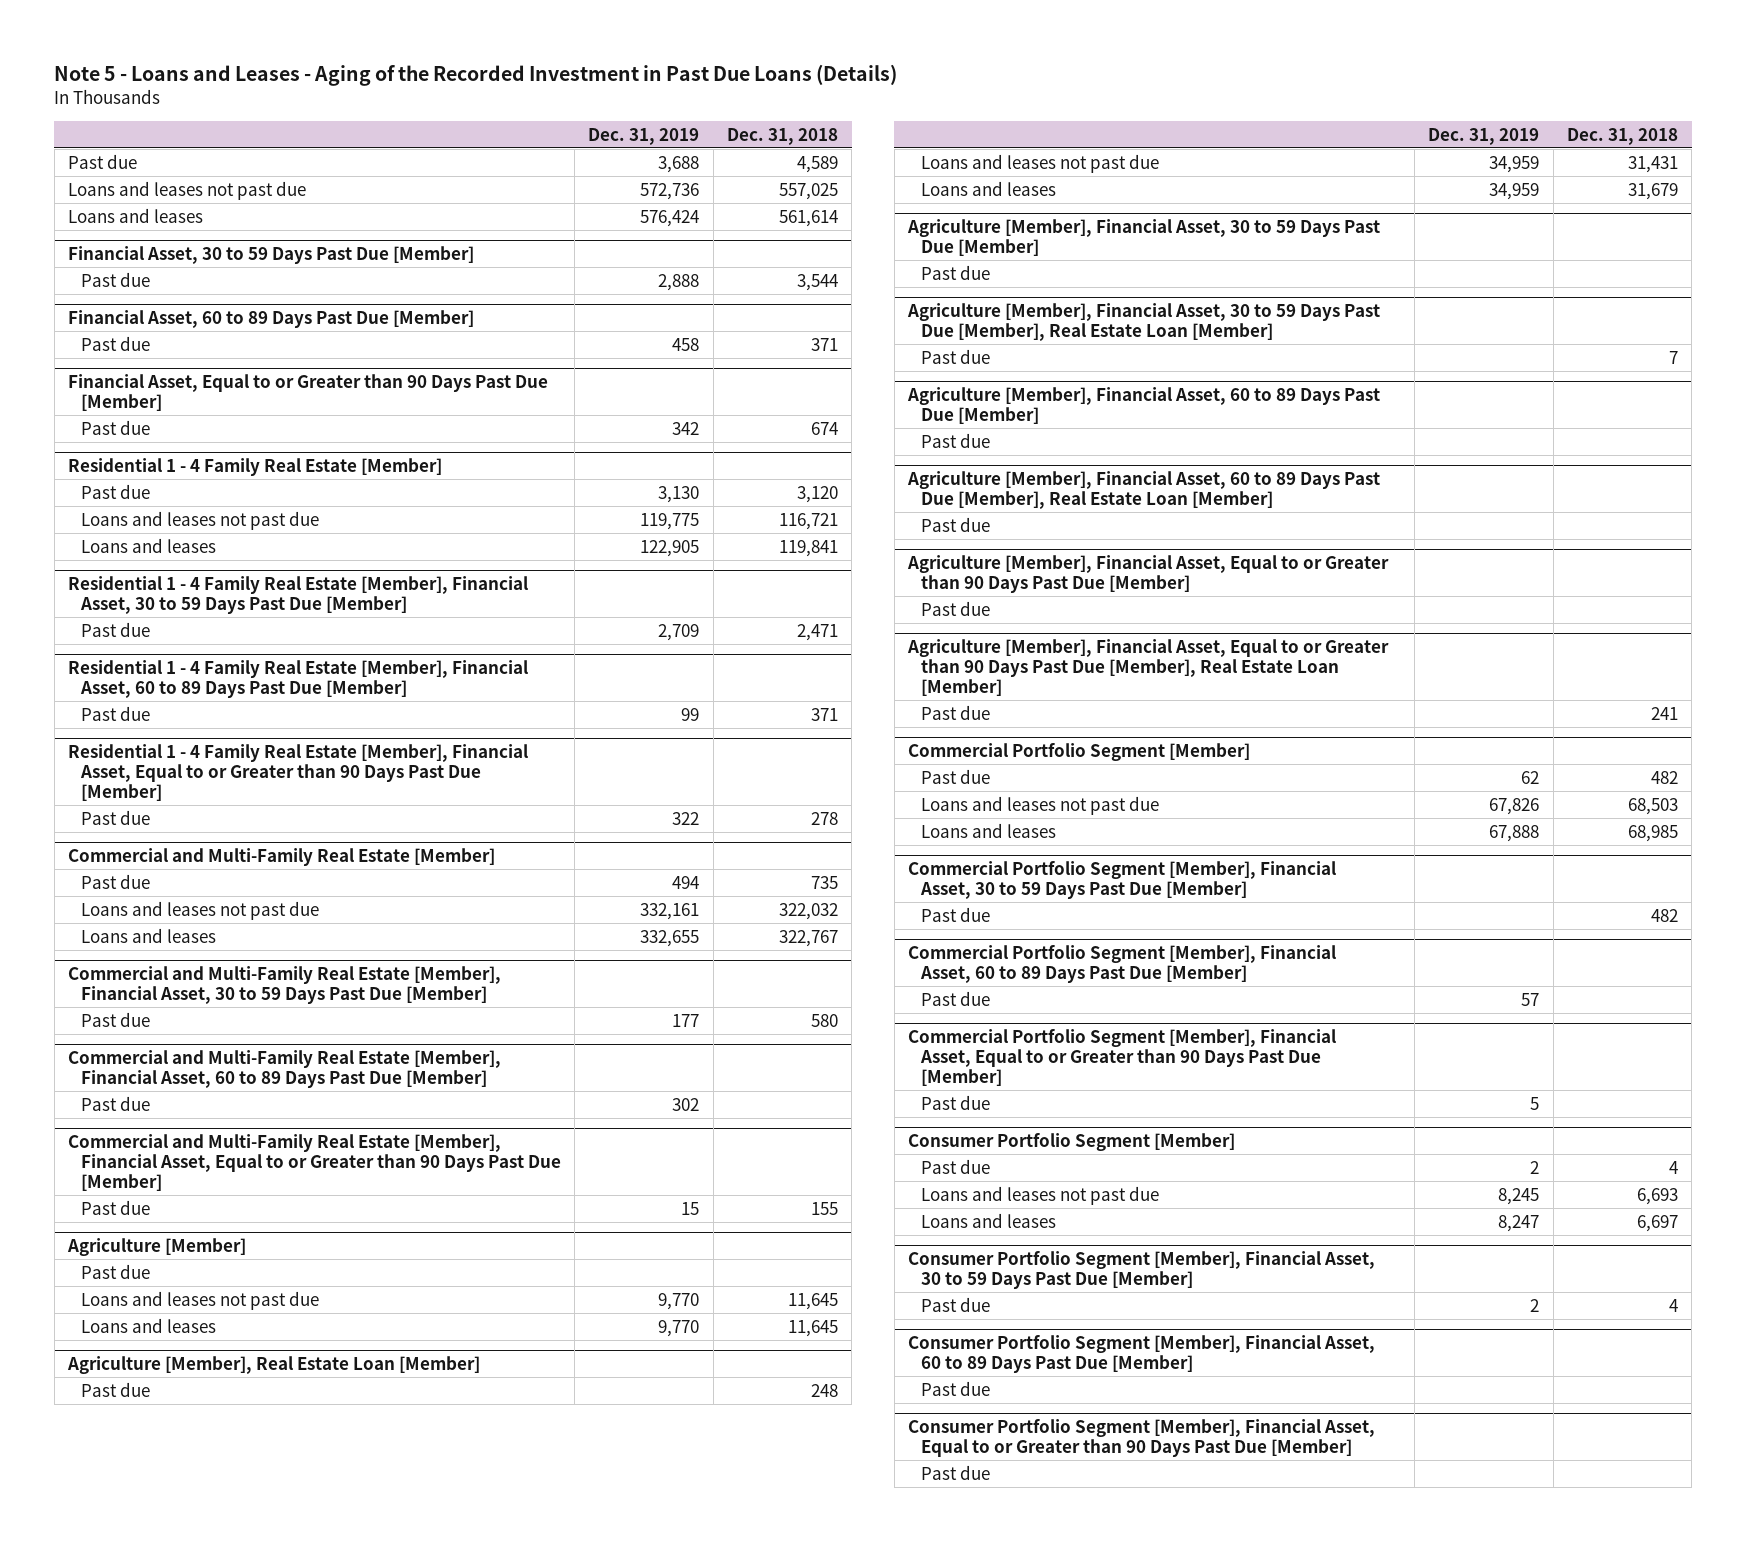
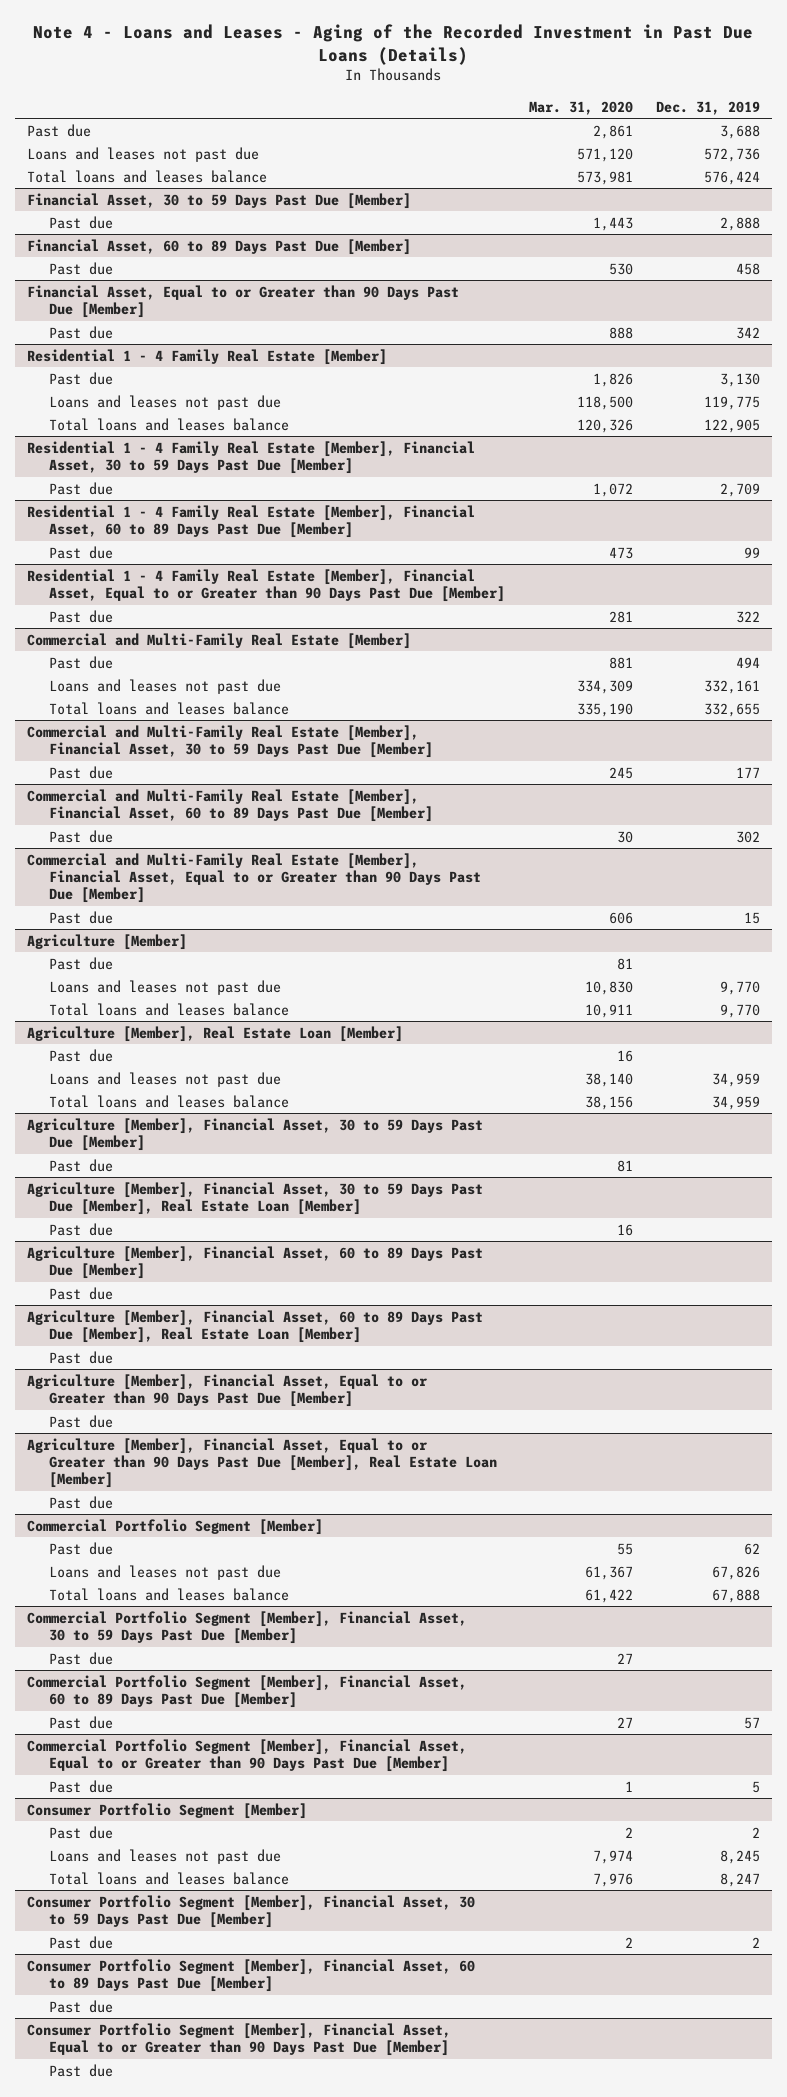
[54,63,898,86] Note 5 - Loans and Leases - Aging of the Recorded Investment in Past Due Loans (Details) -> [33,23,754,65] Note 4 - Loans and Leases - Aging of the Recorded Investment in Past Due Loans (Details)
[726,127,838,145] Dec. 31, 2018 -> none
none -> [528,100,633,115] Mar. 31, 2020
[67,207,203,223] Loans and leases -> [26,169,267,183] Total loans and leases balance
[80,537,216,553] Loans and leases -> [49,417,290,431] Total loans and leases balance
[80,927,216,943] Loans and leases -> [49,701,290,715] Total loans and leases balance
[80,1317,216,1333] Loans and leases -> [49,1002,290,1016] Total loans and leases balance
[920,180,1056,196] Loans and leases -> [49,1094,290,1108] Total loans and leases balance
[920,822,1056,838] Loans and leases -> [49,1587,290,1601] Total loans and leases balance
[920,1212,1056,1228] Loans and leases -> [49,1871,290,1885] Total loans and leases balance

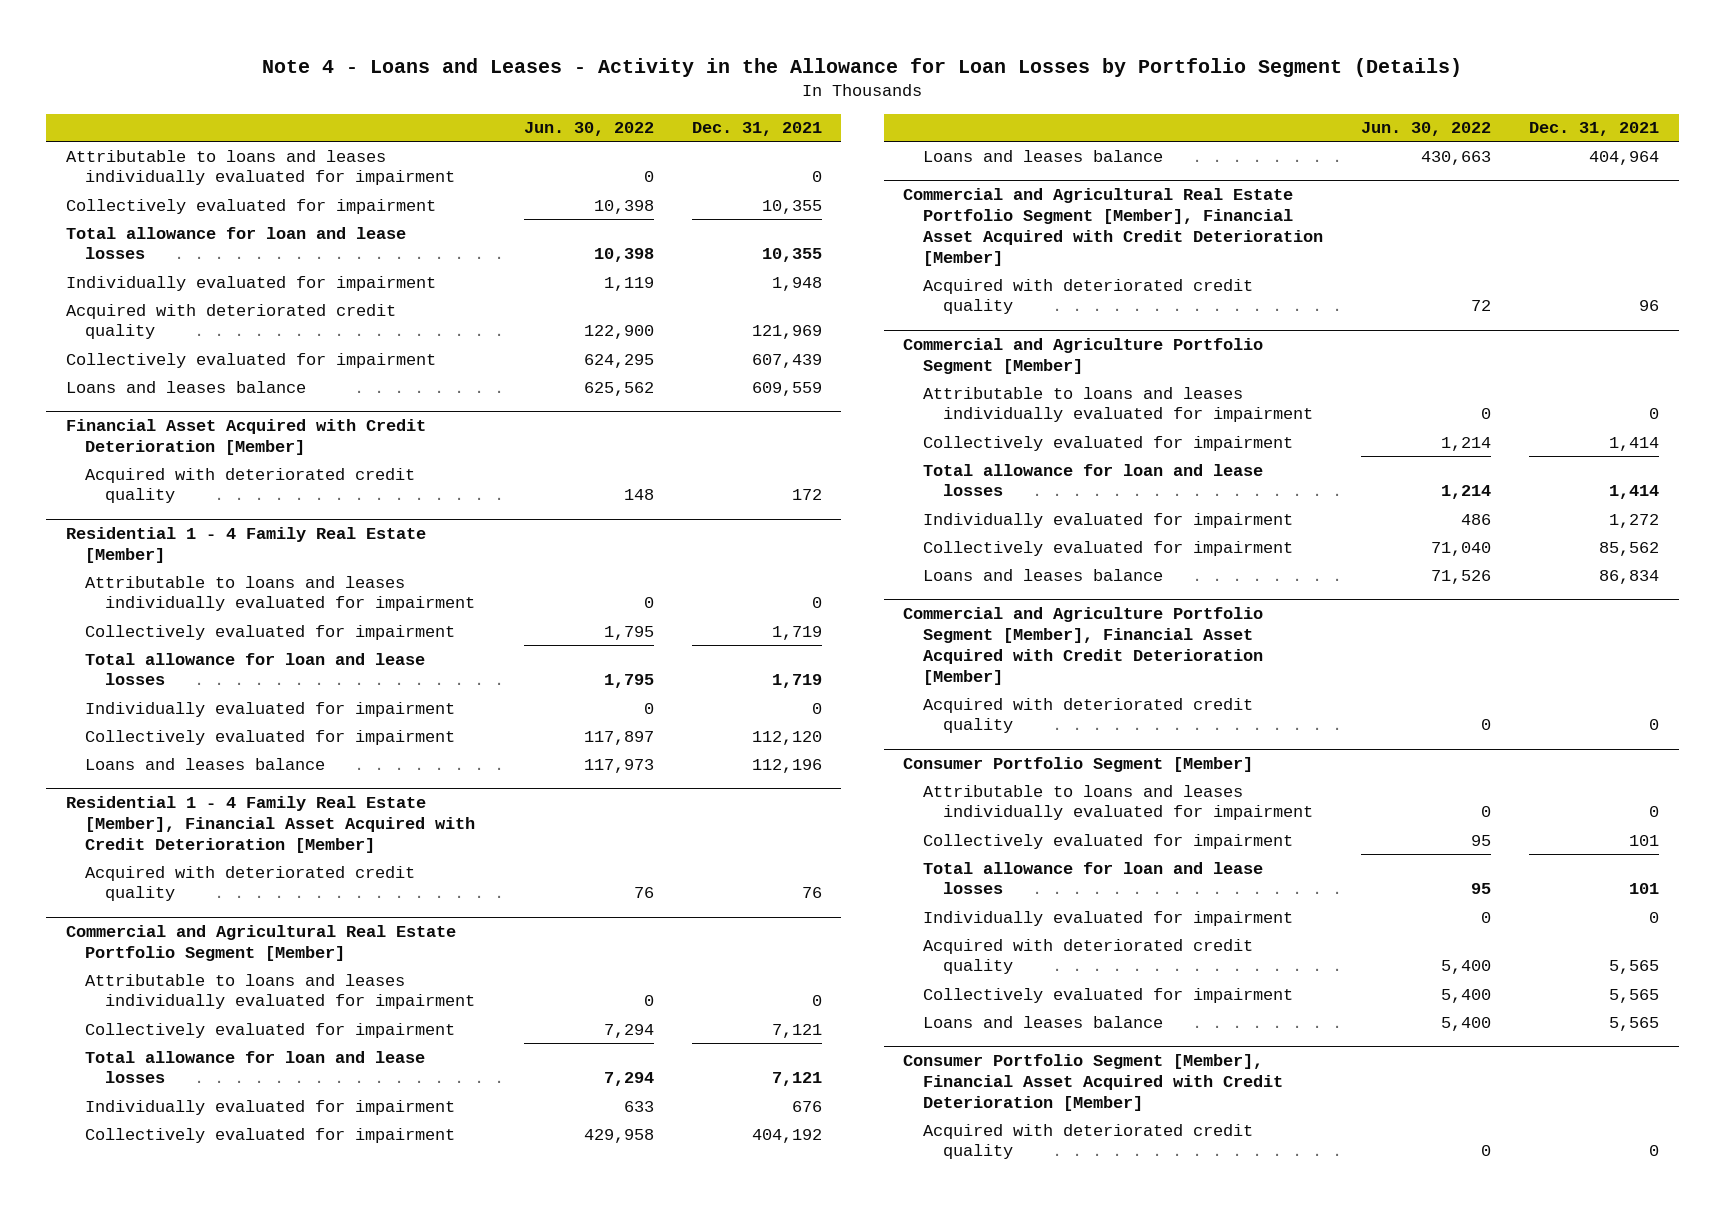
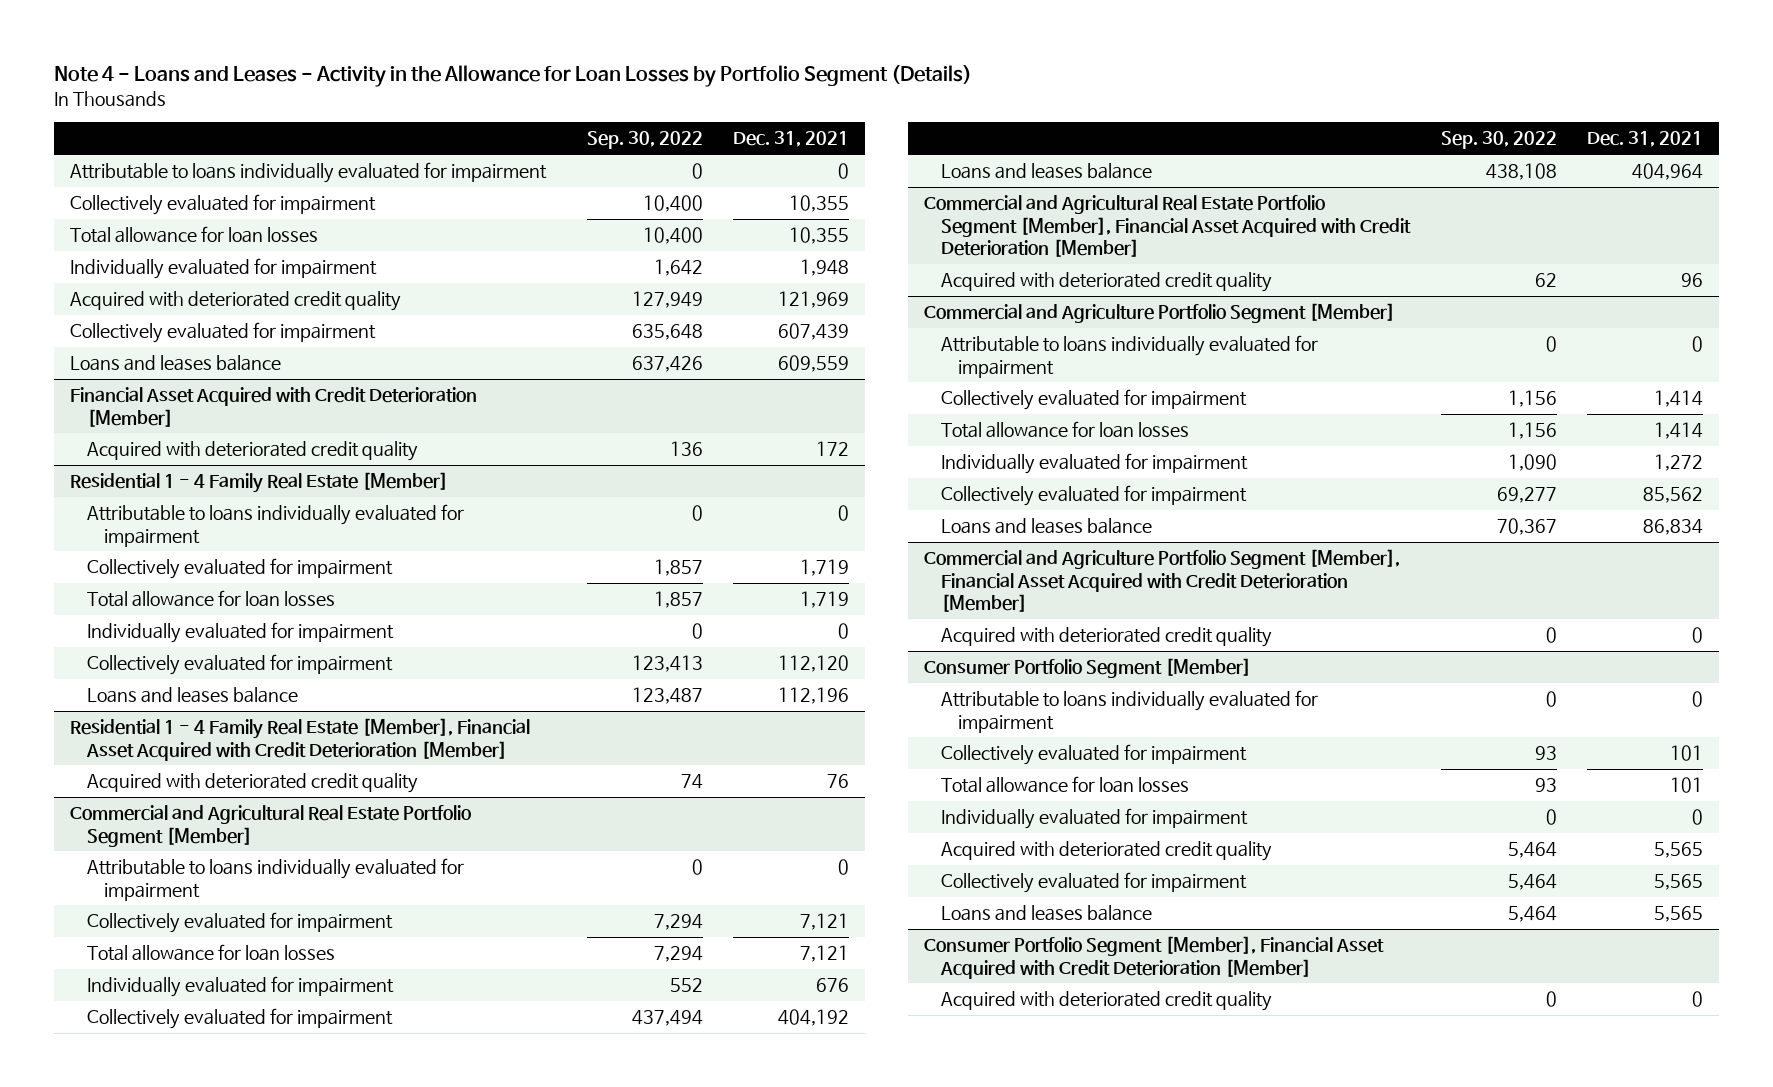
[523,122,654,137] Jun. 30, 2022 -> none
none -> [586,131,703,150] Sep. 30, 2022
[65,149,456,186] Attributable to loans and leases individually evaluated for impairment -> [69,162,547,184] Attributable to loans individually evaluated for impairment
[65,226,406,260] Total allowance for loan and lease losses -> [69,226,318,244] Total allowance for loan losses
[85,575,475,612] Attributable to loans and leases individually evaluated for impairment -> [86,504,464,547] Attributable to loans individually evaluated for impairment
[85,652,426,686] Total allowance for loan and lease losses -> [86,590,335,608] Total allowance for loan losses
[85,973,475,1010] Attributable to loans and leases individually evaluated for impairment -> [86,858,464,901] Attributable to loans individually evaluated for impairment
[85,1050,426,1084] Total allowance for loan and lease losses -> [86,944,335,962] Total allowance for loan losses
[922,386,1313,423] Attributable to loans and leases individually evaluated for impairment -> [940,335,1318,378] Attributable to loans individually evaluated for impairment
[922,463,1263,497] Total allowance for loan and lease losses -> [940,421,1189,439] Total allowance for loan losses
[922,784,1313,821] Attributable to loans and leases individually evaluated for impairment -> [940,690,1318,733] Attributable to loans individually evaluated for impairment
[922,861,1263,895] Total allowance for loan and lease losses -> [940,776,1189,794] Total allowance for loan losses

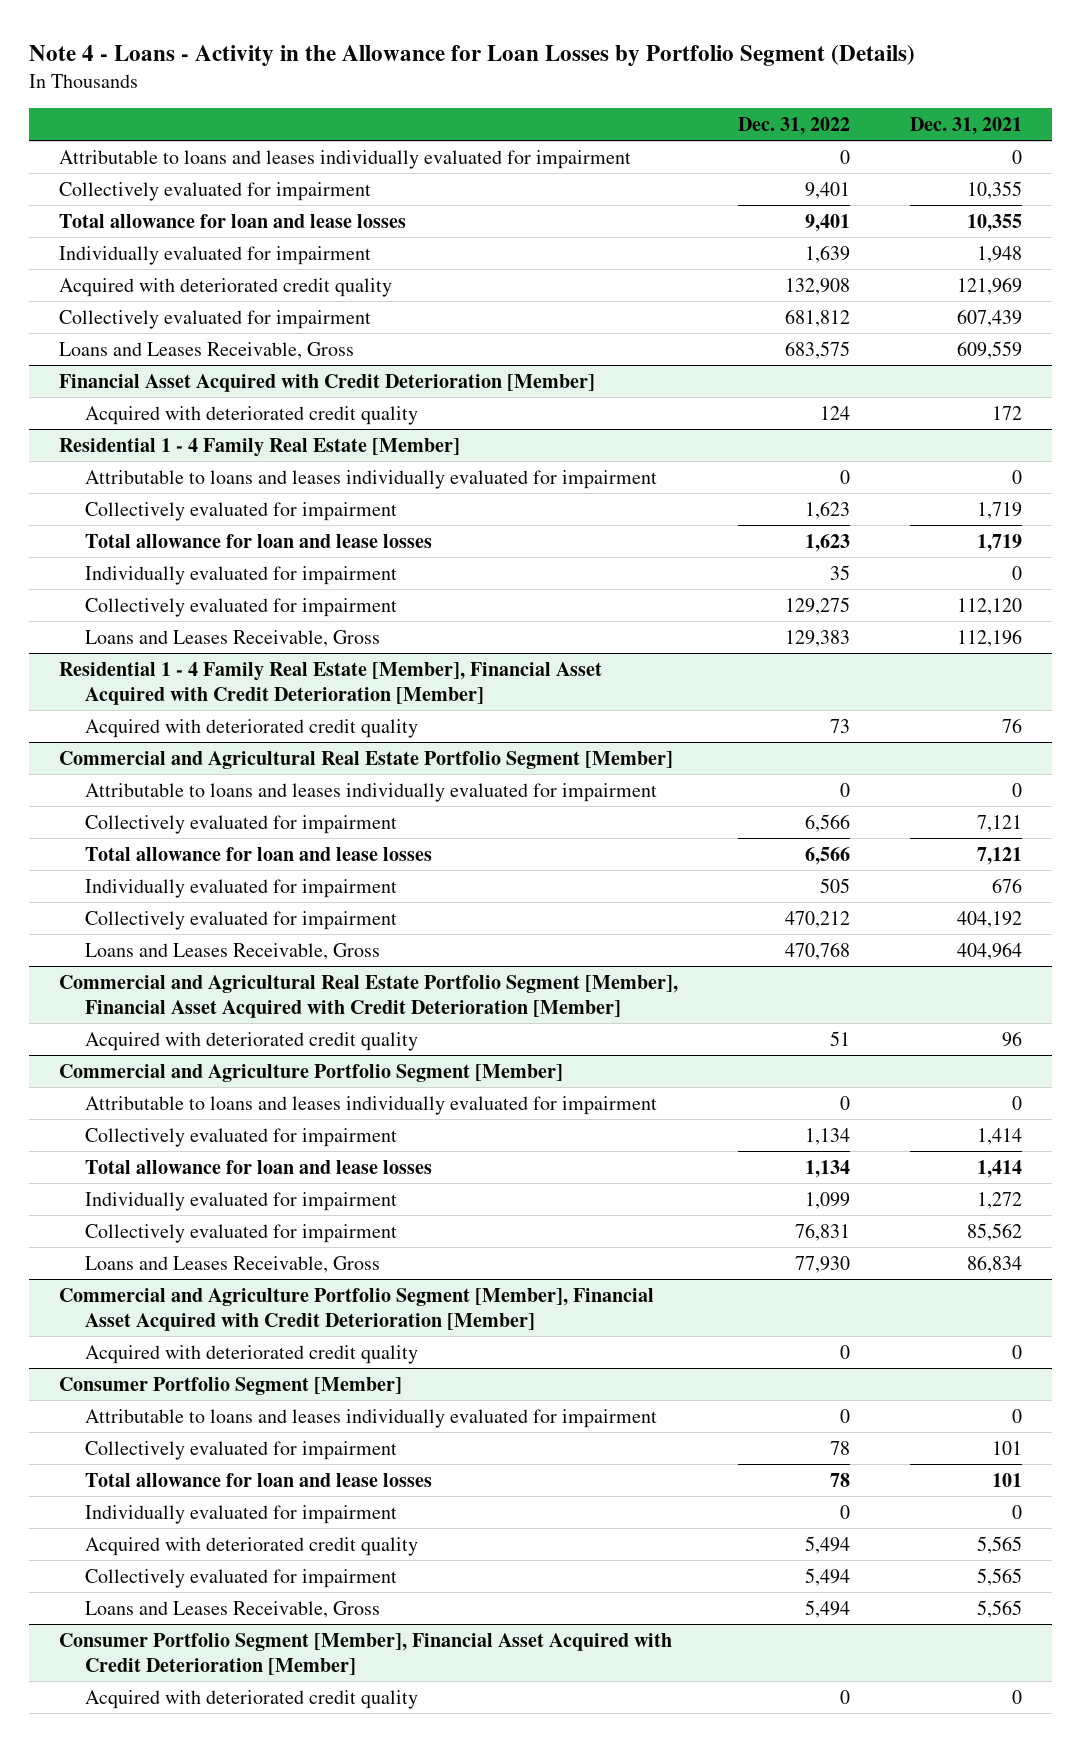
[54,65,973,88] Note 4 - Loans and Leases - Activity in the Allowance for Loan Losses by Portfolio Segment (Details) -> [29,44,916,66] Note 4 - Loans - Activity in the Allowance for Loan Losses by Portfolio Segment (Details)
[586,131,703,150] Sep. 30, 2022 -> none
none -> [737,116,850,135] Dec. 31, 2022
[69,162,547,184] Attributable to loans individually evaluated for impairment -> [59,149,632,169] Attributable to loans and leases individually evaluated for impairment
[69,226,318,244] Total allowance for loan losses -> [59,213,407,228] Total allowance for loan and lease losses
[69,355,281,372] Loans and leases balance -> [59,341,355,359] Loans and Leases Receivable, Gross
[86,504,464,547] Attributable to loans individually evaluated for impairment -> [84,469,657,489] Attributable to loans and leases individually evaluated for impairment
[86,590,335,608] Total allowance for loan losses -> [84,533,432,548] Total allowance for loan and lease losses
[86,687,298,704] Loans and leases balance -> [84,629,380,647] Loans and Leases Receivable, Gross
[86,858,464,901] Attributable to loans individually evaluated for impairment -> [84,782,657,802] Attributable to loans and leases individually evaluated for impairment
[86,944,335,962] Total allowance for loan losses -> [84,846,432,861] Total allowance for loan and lease losses
[940,163,1152,180] Loans and leases balance -> [84,942,380,960] Loans and Leases Receivable, Gross
[940,335,1318,378] Attributable to loans individually evaluated for impairment -> [84,1095,657,1115] Attributable to loans and leases individually evaluated for impairment
[940,421,1189,439] Total allowance for loan losses -> [84,1159,432,1174] Total allowance for loan and lease losses
[940,518,1152,535] Loans and leases balance -> [84,1255,380,1273] Loans and Leases Receivable, Gross
[940,690,1318,733] Attributable to loans individually evaluated for impairment -> [84,1408,657,1428] Attributable to loans and leases individually evaluated for impairment
[940,776,1189,794] Total allowance for loan losses -> [84,1472,432,1487] Total allowance for loan and lease losses
[940,905,1152,922] Loans and leases balance -> [84,1600,380,1618] Loans and Leases Receivable, Gross

